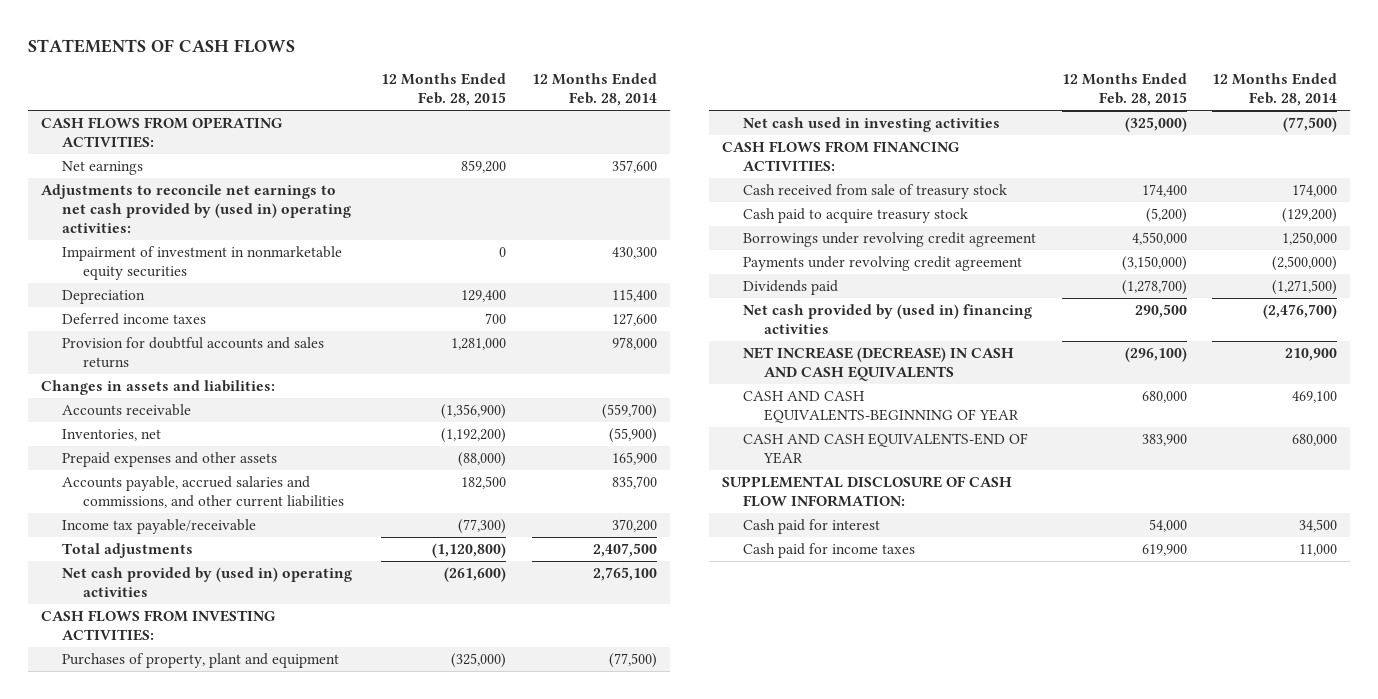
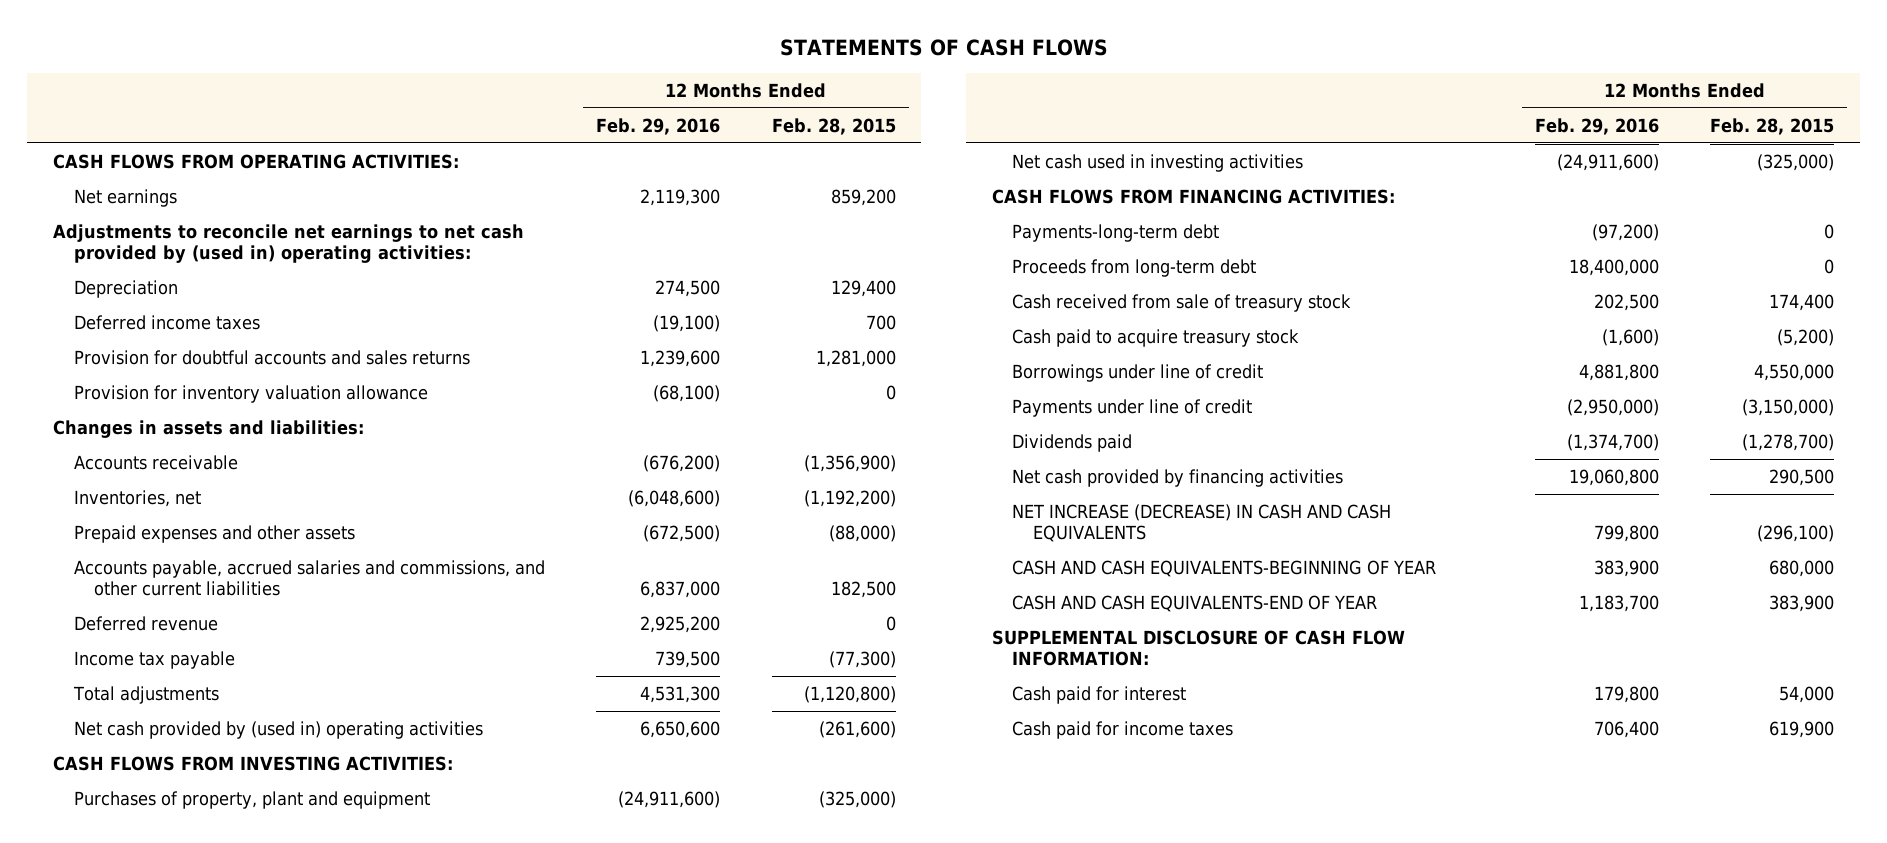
[531,73,657,107] 12 Months Ended Feb. 28, 2014 -> none
none -> [596,117,721,135] Feb. 29, 2016
[62,245,343,280] Impairment of investment in nonmarketable equity securities -> none
none -> [73,384,428,403] Provision for inventory valuation allowance
none -> [73,615,218,631] Deferred revenue
[62,518,257,534] Income tax payable/receivable -> [73,650,235,669] Income tax payable
none -> [1012,223,1220,242] Payments-long-term debt
none -> [1012,258,1257,277] Proceeds from long-term debt
[742,231,1036,247] Borrowings under revolving credit agreement -> [1012,363,1264,382] Borrowings under line of credit
[742,255,1022,271] Payments under revolving credit agreement -> [1012,398,1253,417] Payments under line of credit
[742,303,1032,334] Net cash provided by (used in) financing activities -> [1012,468,1344,487] Net cash provided by financing activities

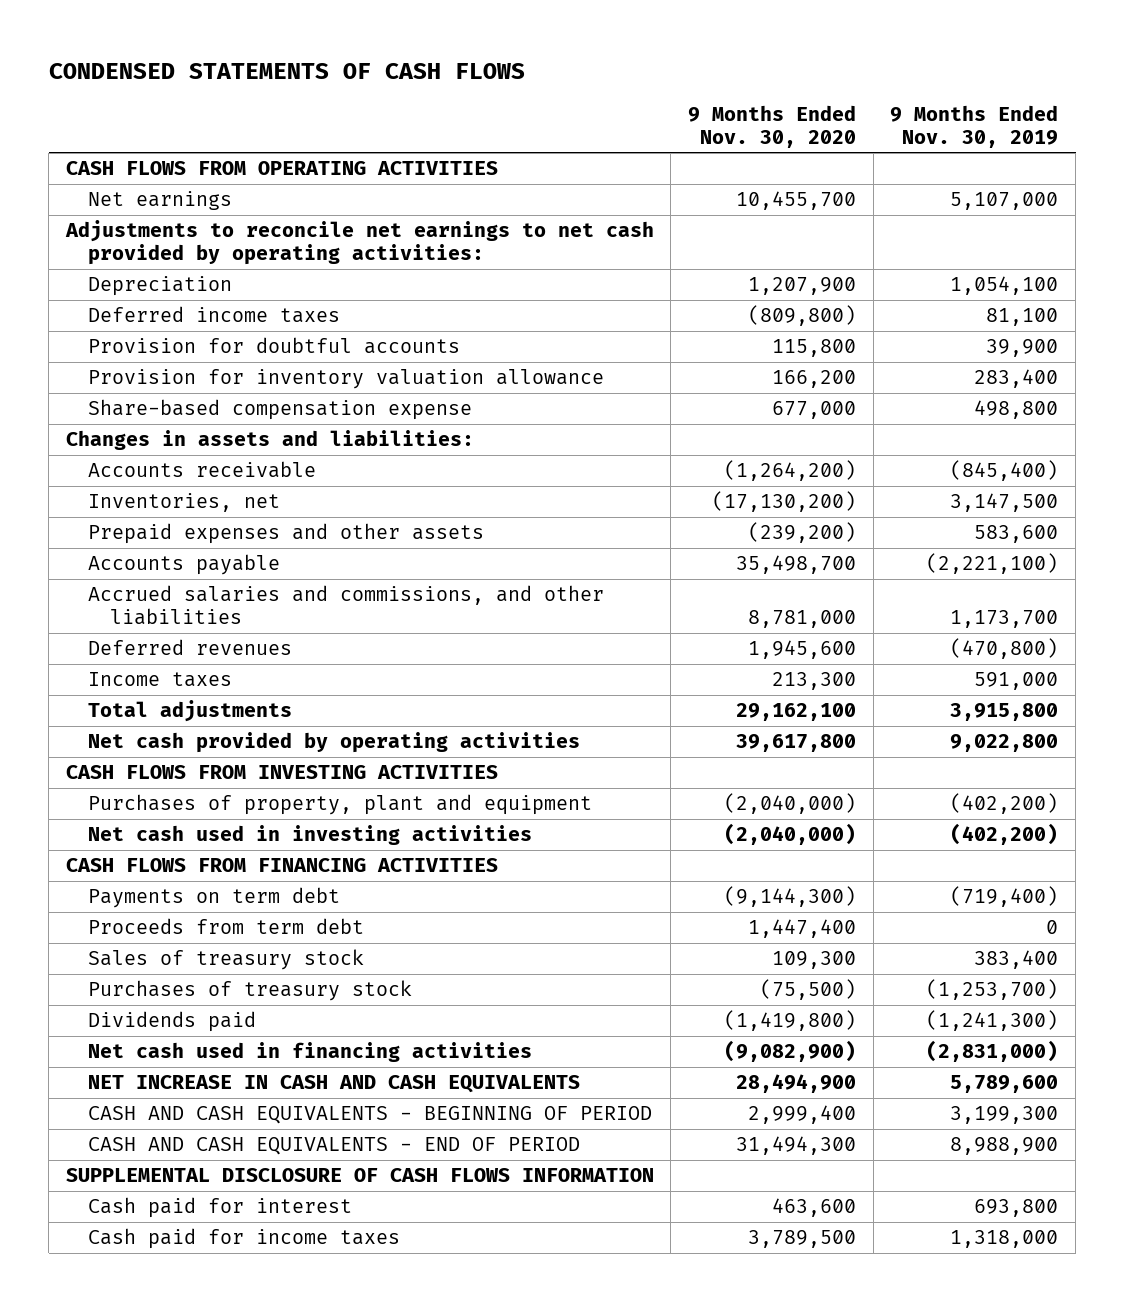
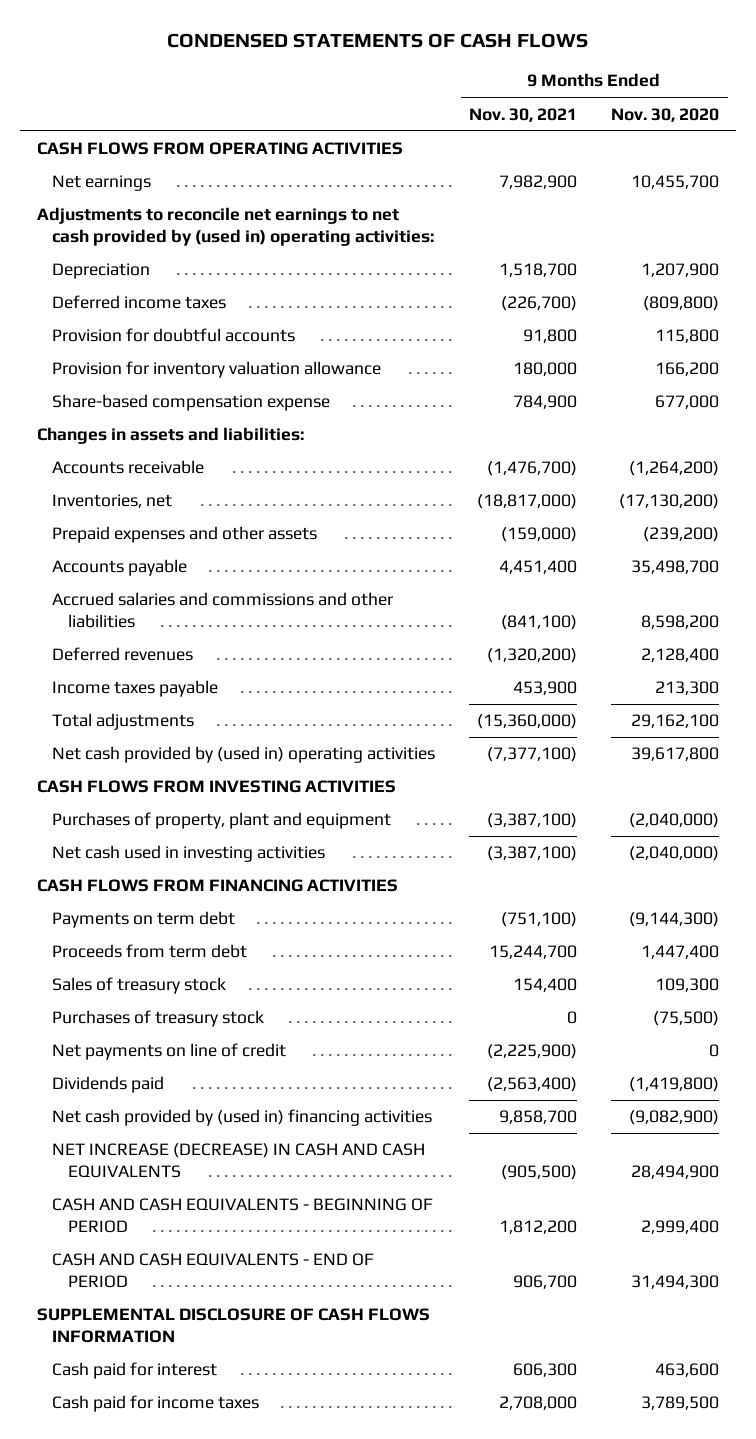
[890,104,1059,148] 9 Months Ended Nov. 30, 2019 -> none
none -> [469,107,578,122] Nov. 30, 2021
[64,220,654,266] Adjustments to reconcile net earnings to net cash provided by operating activities: -> [36,207,435,247] Adjustments to reconcile net earnings to net cash provided by (used in) operating activities:
[87,585,604,626] Accrued salaries and commissions, and other liabilities -> [52,592,394,629] Accrued salaries and commissions and other liabilities
[748,610,857,629] 8,781,000 -> [641,615,720,630] 8,598,200
[748,640,857,660] 1,945,600 -> [641,648,720,663] 2,128,400
[87,672,232,688] Income taxes -> [52,680,219,698] Income taxes payable
[87,732,580,754] Net cash provided by operating activities -> [52,746,436,764] Net cash provided by (used in) operating activities
none -> [52,1043,287,1061] Net payments on line of credit
[87,1042,532,1063] Net cash used in financing activities -> [52,1109,433,1127] Net cash provided by (used in) financing activities
[87,1075,580,1094] NET INCREASE IN CASH AND CASH EQUIVALENTS -> [52,1143,426,1179] NET INCREASE (DECREASE) IN CASH AND CASH EQUIVALENTS

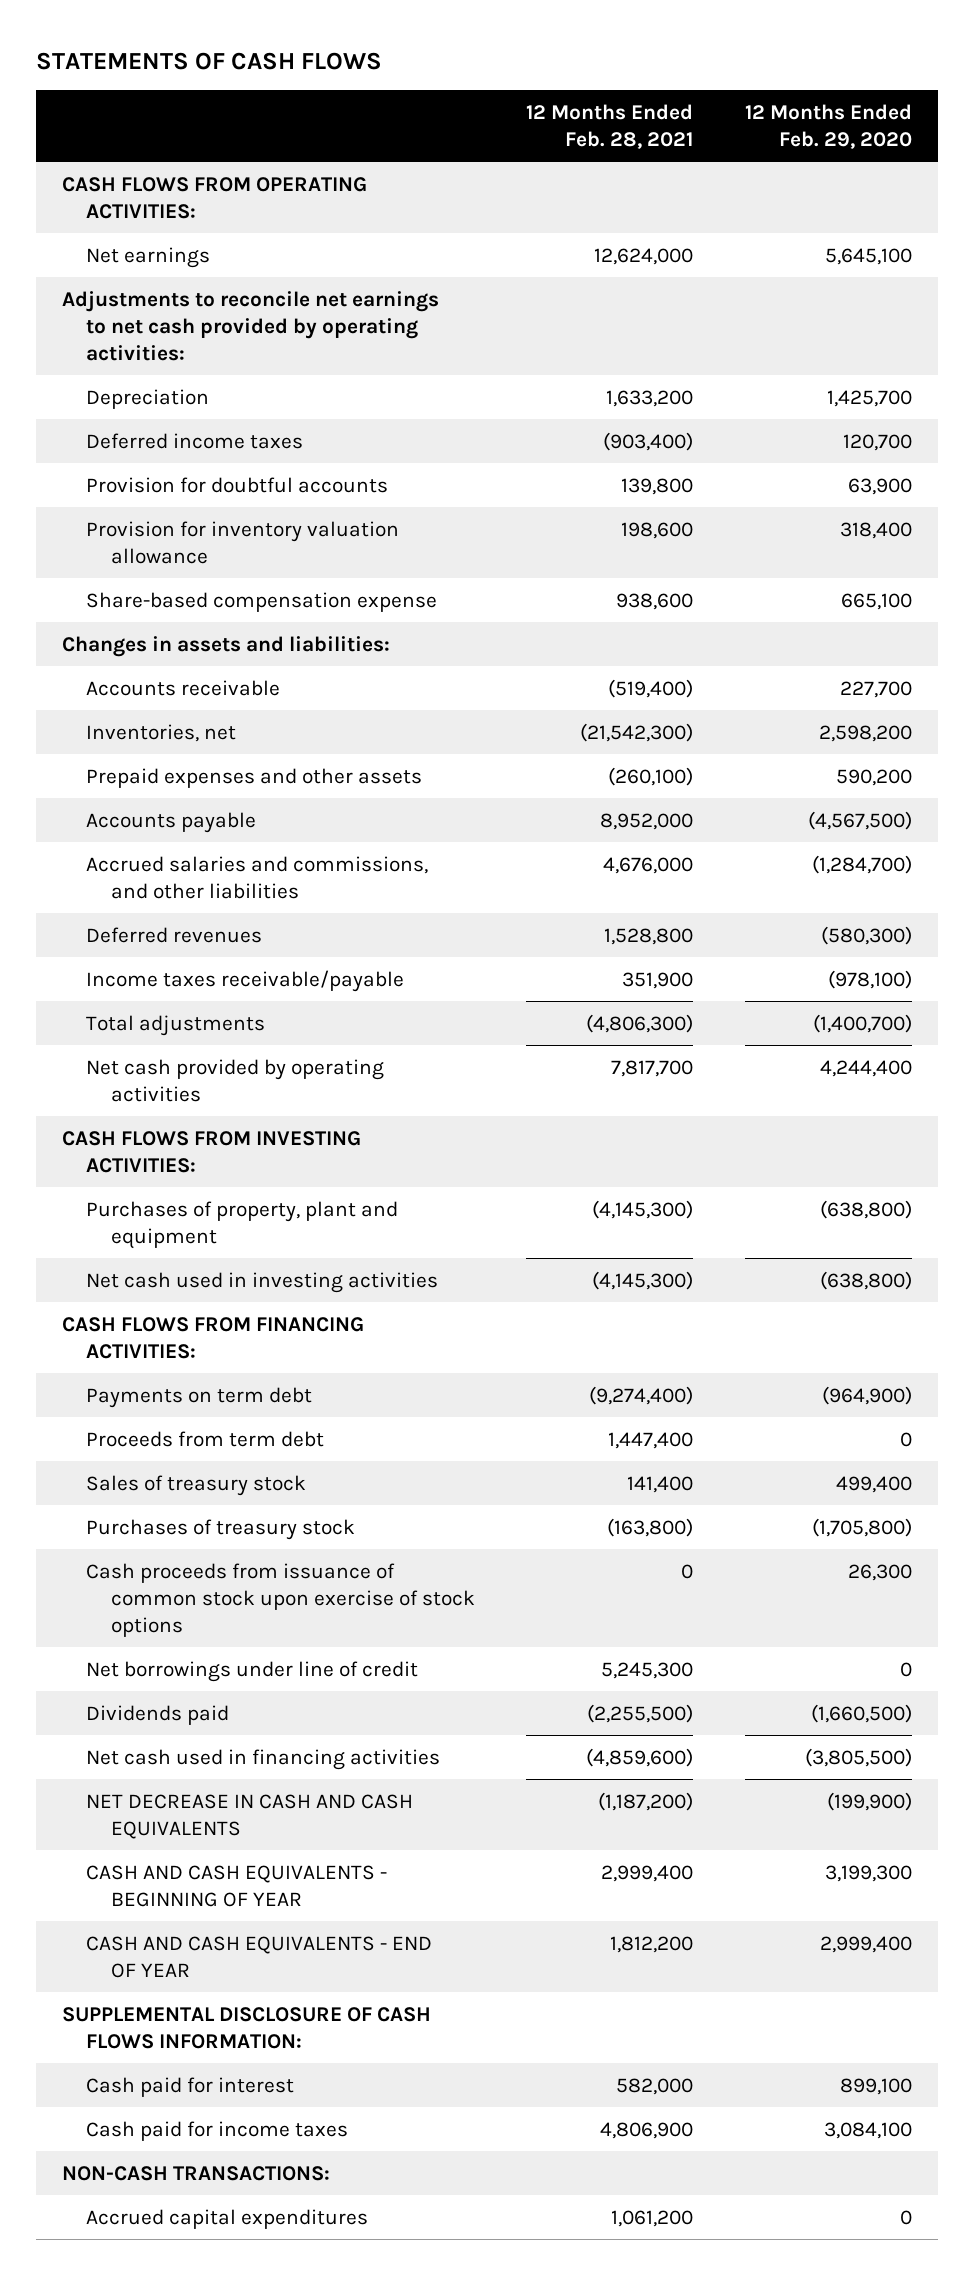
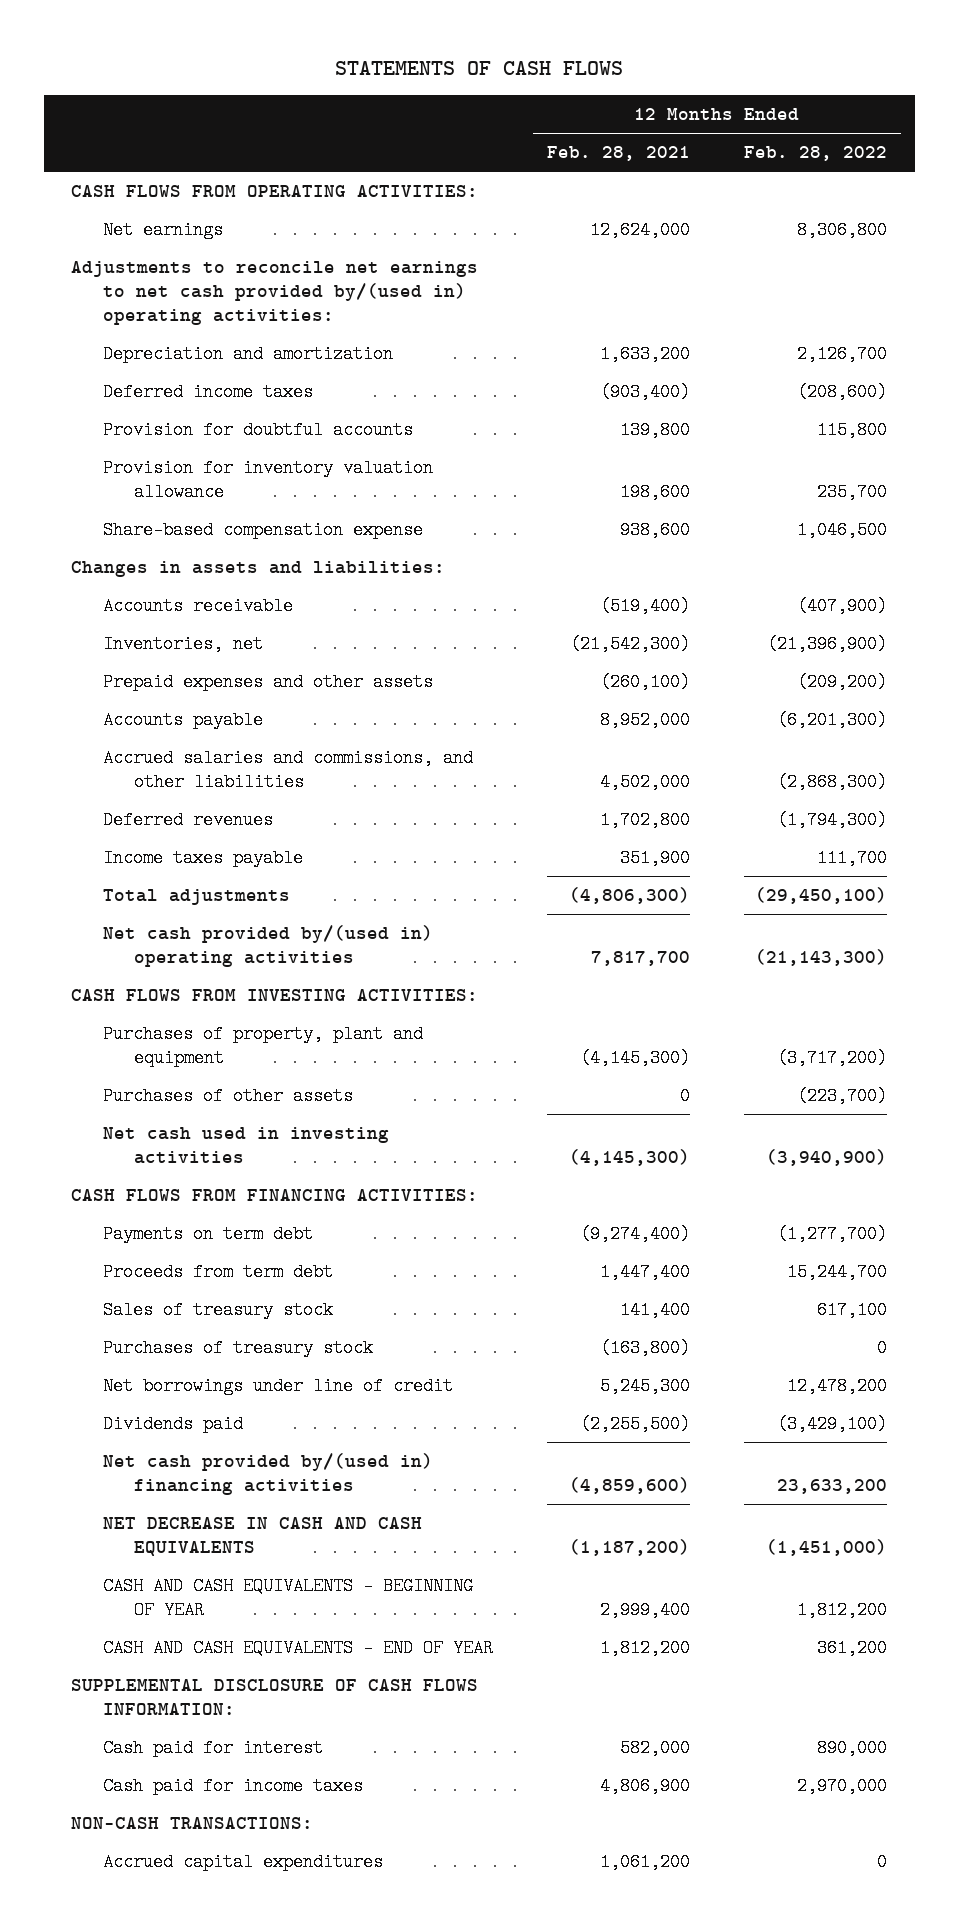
[744,103,912,150] 12 Months Ended Feb. 29, 2020 -> none
none -> [744,146,888,162] Feb. 28, 2022
[61,290,439,362] Adjustments to reconcile net earnings to net cash provided by operating activities: -> [71,261,479,326] Adjustments to reconcile net earnings to net cash provided by/(used in) operating activities:
[86,388,210,409] Depreciation -> [102,345,393,364] Depreciation and amortization
[603,856,694,874] 4,676,000 -> [600,773,691,792] 4,502,000
[604,927,694,945] 1,528,800 -> [600,811,691,830] 1,702,800
[86,969,405,992] Income taxes receivable/payable -> [102,849,303,868] Income taxes payable
[86,1058,385,1102] Net cash provided by operating activities -> [102,925,433,968] Net cash provided by/(used in) operating activities
none -> [102,1087,353,1106] Purchases of other assets
[86,1562,476,1638] Cash proceeds from issuance of common stock upon exercise of stock options -> none
[86,1748,441,1770] Net cash used in financing activities -> [102,1453,433,1496] Net cash provided by/(used in) financing activities

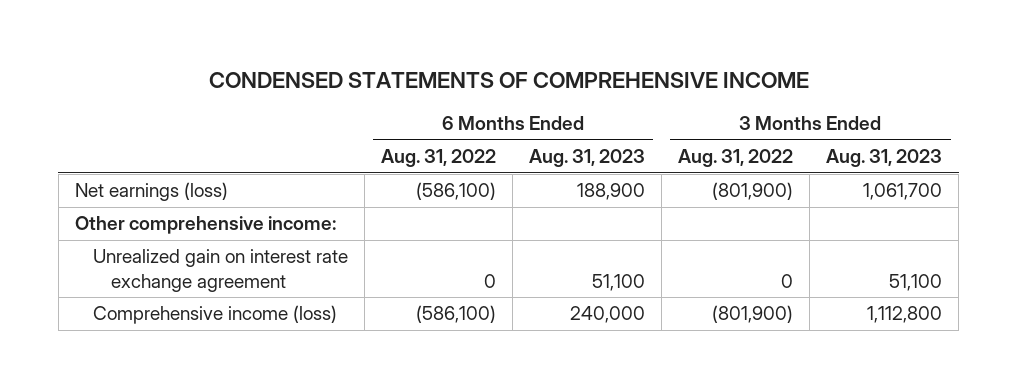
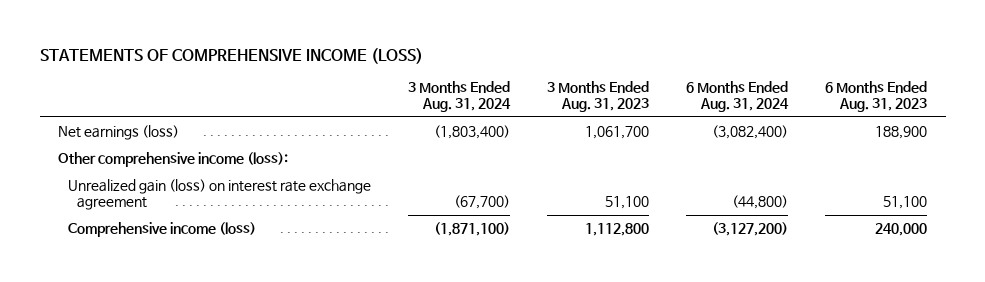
[208,71,809,88] CONDENSED STATEMENTS OF COMPREHENSIVE INCOME -> [39,47,423,64] STATEMENTS OF COMPREHENSIVE INCOME (LOSS)
[381,149,497,168] Aug. 31, 2022 -> none
[678,149,794,168] Aug. 31, 2022 -> none
none -> [407,81,511,113] 3 Months Ended Aug. 31, 2024
none -> [686,81,790,113] 6 Months Ended Aug. 31, 2024
[74,216,336,235] Other comprehensive income: -> [58,152,289,168] Other comprehensive income (loss):
[92,249,348,292] Unrealized gain on interest rate exchange agreement -> [67,179,371,211] Unrealized gain (loss) on interest rate exchange agreement

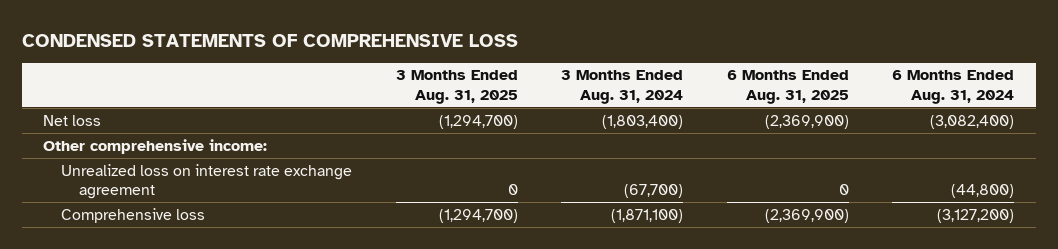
[39,47,423,64] STATEMENTS OF COMPREHENSIVE INCOME (LOSS) -> [21,33,518,47] CONDENSED STATEMENTS OF COMPREHENSIVE LOSS
[546,81,649,113] 3 Months Ended Aug. 31, 2023 -> none
[825,81,928,113] 6 Months Ended Aug. 31, 2023 -> none
none -> [395,70,518,104] 3 Months Ended Aug. 31, 2025
none -> [726,70,849,104] 6 Months Ended Aug. 31, 2025
[58,125,180,141] Net earnings (loss) -> [43,114,102,126] Net loss
[58,152,289,168] Other comprehensive income (loss): -> [43,138,268,154] Other comprehensive income:
[67,179,371,211] Unrealized gain (loss) on interest rate exchange agreement -> [61,163,353,200] Unrealized loss on interest rate exchange agreement
[67,222,256,238] Comprehensive income (loss) -> [61,207,206,223] Comprehensive loss

